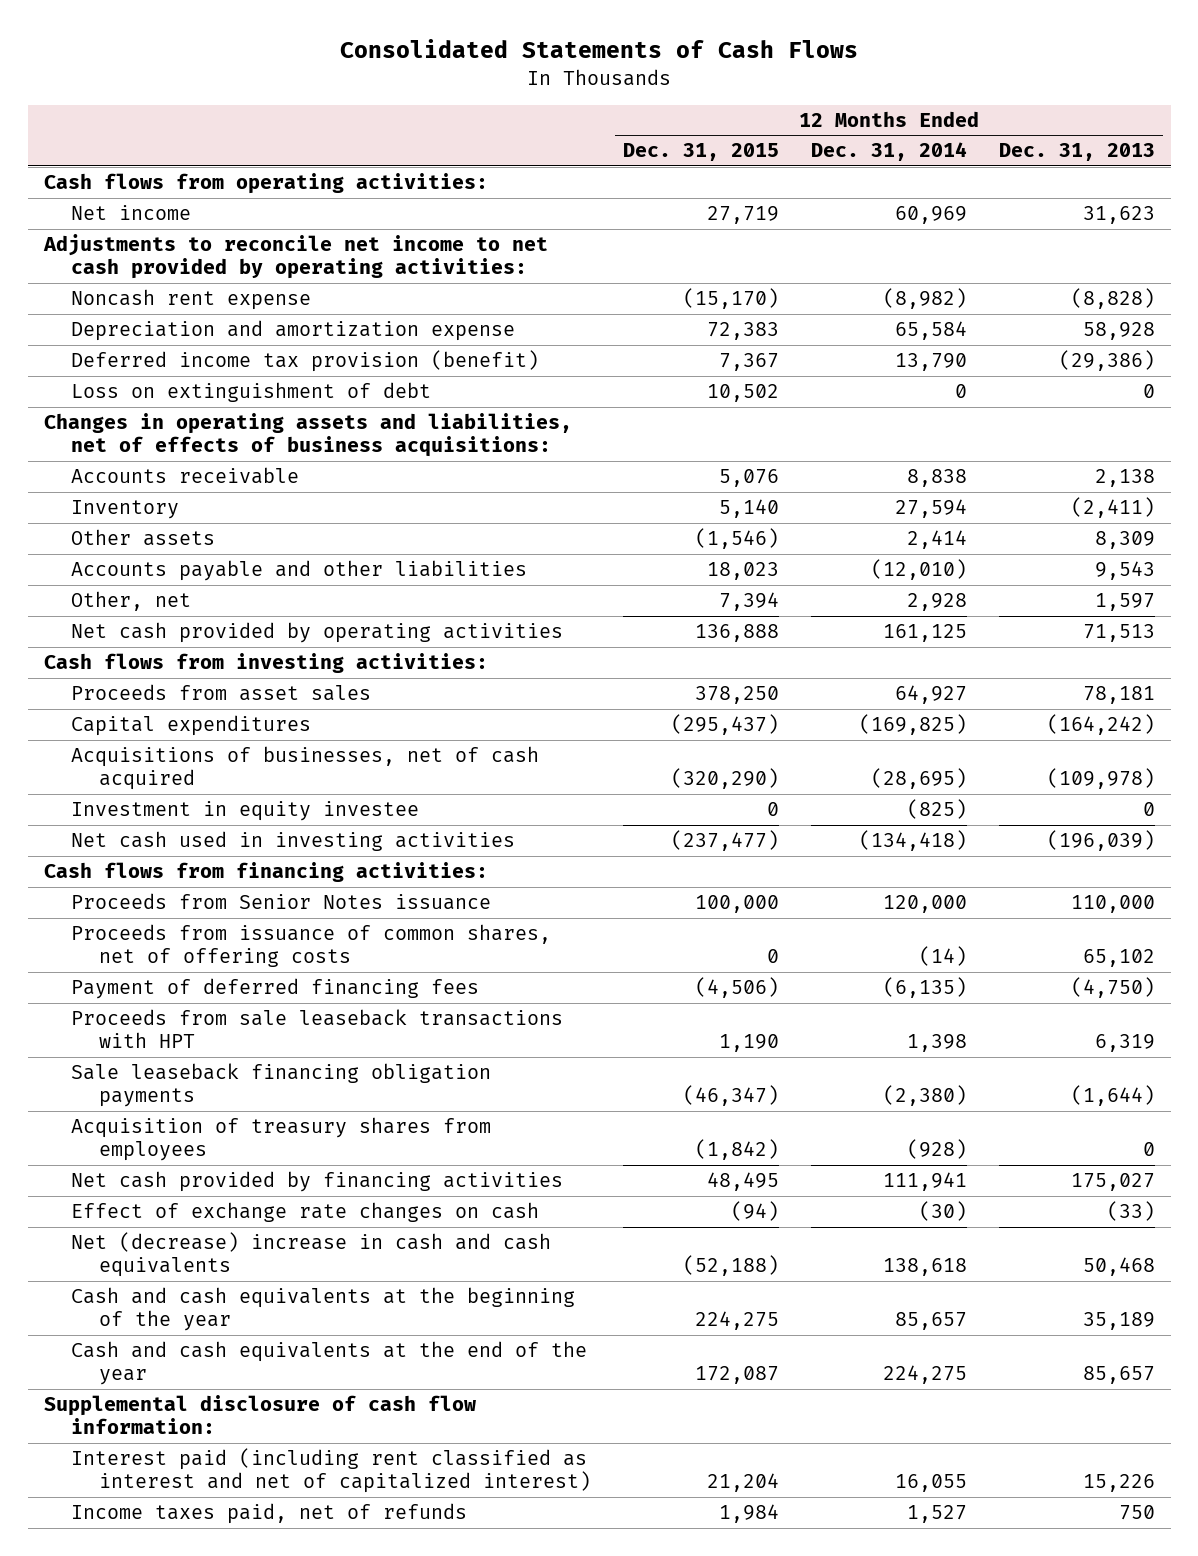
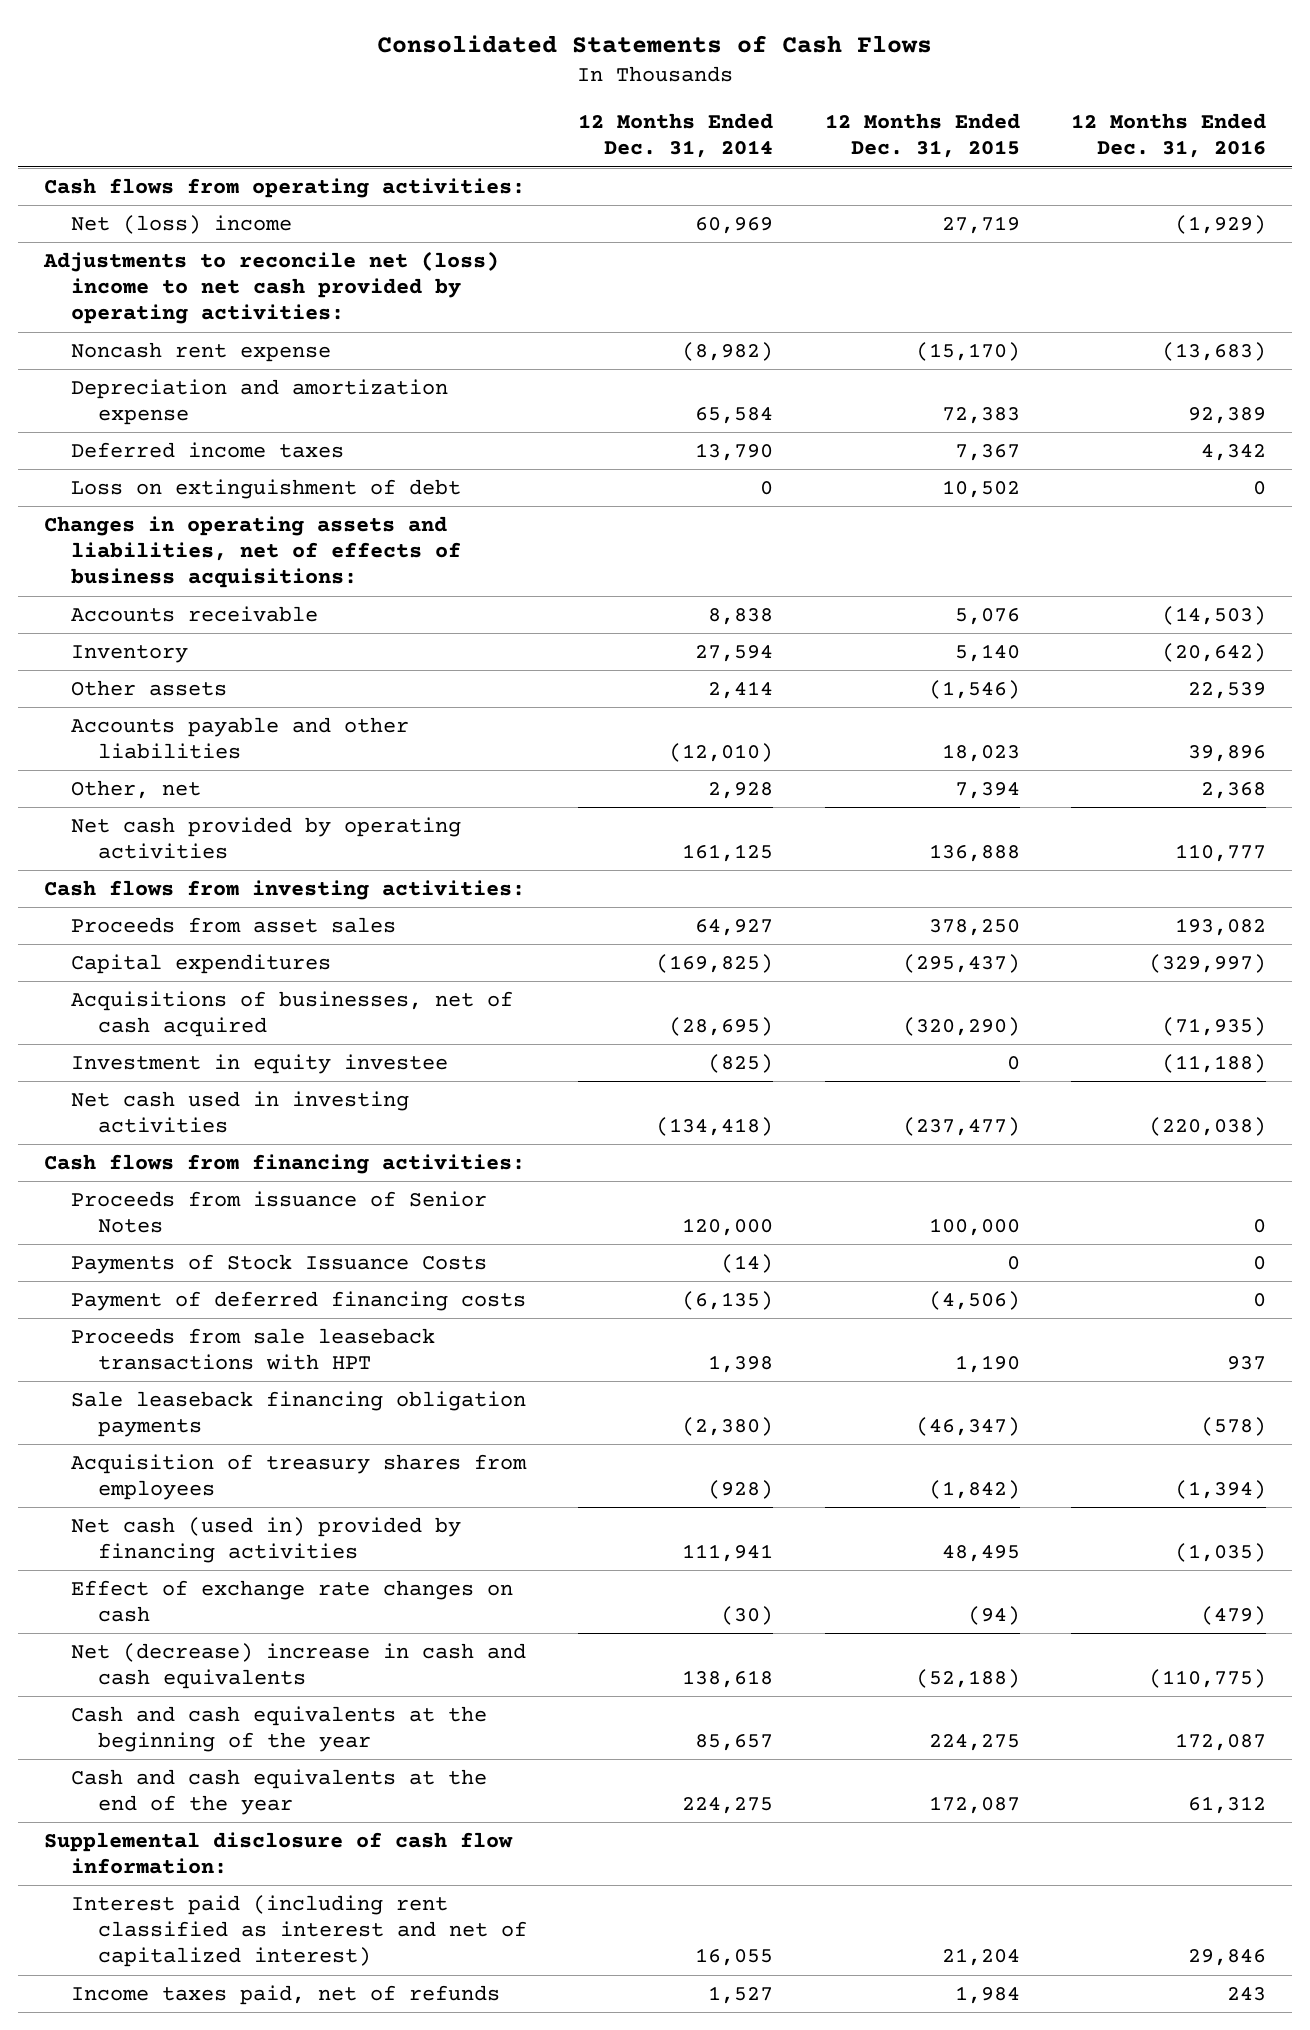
[998,143,1155,162] Dec. 31, 2013 -> none
none -> [1070,113,1266,159] 12 Months Ended Dec. 31, 2016
[71,205,192,221] Net income -> [71,215,293,235] Net (loss) income
[42,234,548,280] Adjustments to reconcile net income to net cash provided by operating activities: -> [42,251,499,325] Adjustments to reconcile net (loss) income to net cash provided by operating activities:
[71,350,540,373] Deferred income tax provision (benefit) -> [71,442,345,459] Deferred income taxes
[71,924,552,968] Proceeds from issuance of common shares, net of offering costs -> none
[71,893,492,911] Proceeds from Senior Notes issuance -> [71,1191,488,1234] Proceeds from issuance of Senior Notes
none -> [71,1254,488,1275] Payments of Stock Issuance Costs
[71,978,480,1000] Payment of deferred financing fees -> [71,1291,527,1312] Payment of deferred financing costs
[71,1171,564,1193] Net cash provided by financing activities -> [71,1517,462,1564] Net cash (used in) provided by financing activities

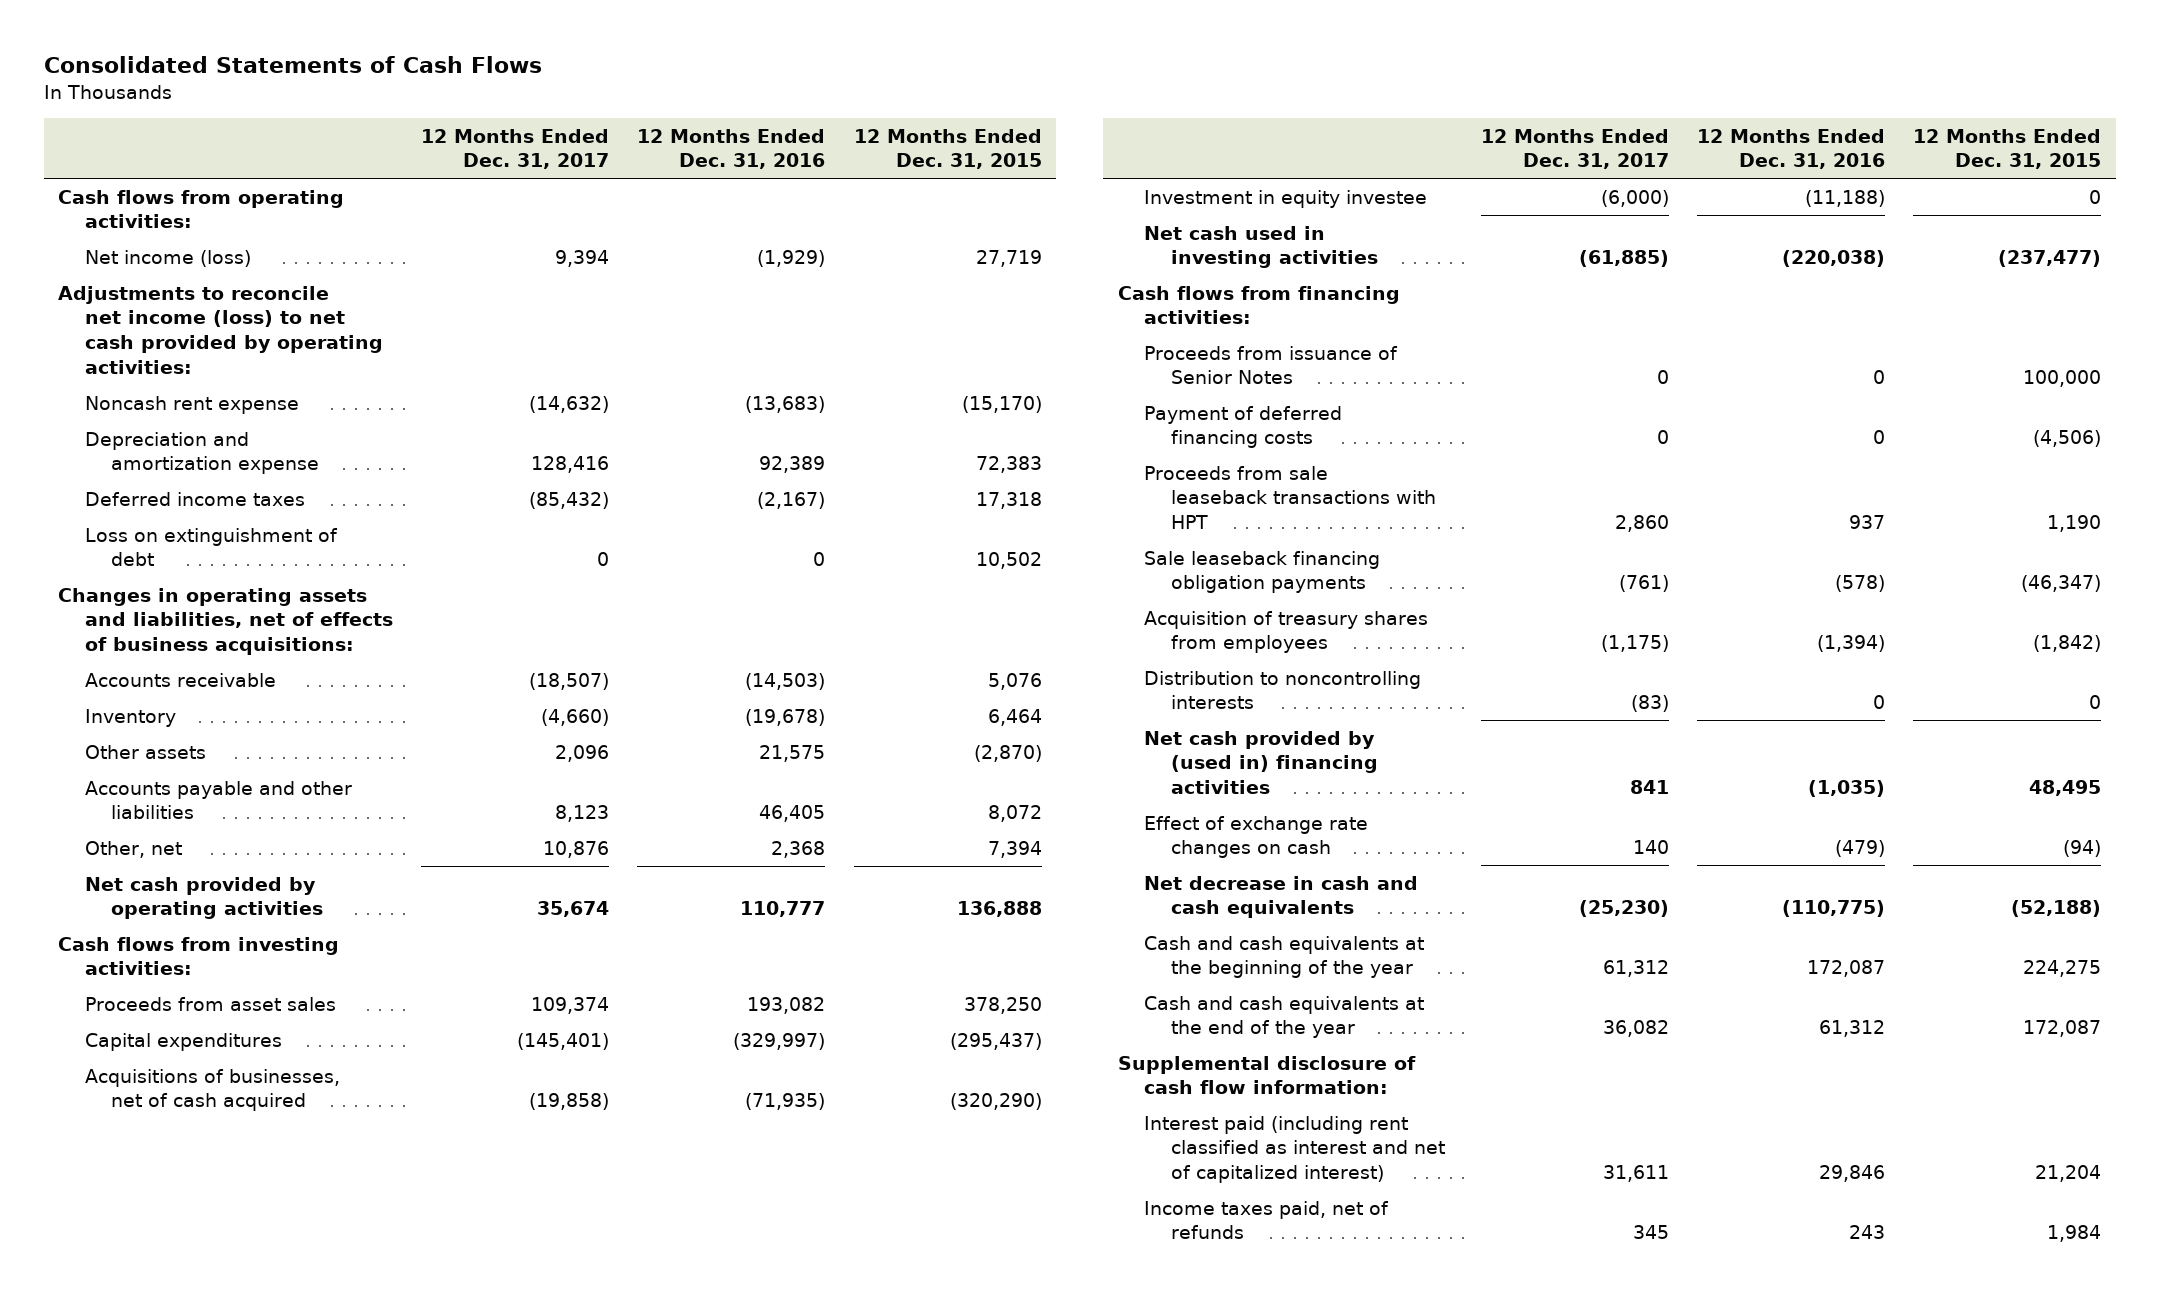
[578,113,774,159] 12 Months Ended Dec. 31, 2014 -> none
none -> [420,128,609,170] 12 Months Ended Dec. 31, 2017
[71,215,293,235] Net (loss) income -> [84,249,251,267] Net income (loss)
[42,251,499,325] Adjustments to reconcile net (loss) income to net cash provided by operating activities: -> [57,285,383,374] Adjustments to reconcile net income (loss) to net cash provided by operating activities:
[954,444,1020,462] 7,367 -> [975,491,1042,509] 17,318
[1200,444,1266,462] 4,342 -> [757,491,826,509] (2,167)
[954,644,1020,663] 5,140 -> [987,708,1042,726] 6,464
[1161,643,1266,663] (20,642) -> [745,708,826,726] (19,678)
[928,680,1020,700] (1,546) -> [973,744,1042,762] (2,870)
[1187,682,1266,700] 22,539 -> [759,744,826,762] 21,575
[941,744,1020,763] 18,023 -> [987,805,1042,823] 8,072
[1187,745,1266,763] 39,896 -> [759,805,826,823] 46,405
[71,1254,488,1275] Payments of Stock Issuance Costs -> none
none -> [1144,670,1422,710] Distribution to noncontrolling interests
[71,1517,462,1564] Net cash (used in) provided by financing activities -> [1144,730,1379,795] Net cash provided by (used in) financing activities
[71,1643,527,1690] Net (decrease) increase in cash and cash equivalents -> [1144,875,1419,919] Net decrease in cash and cash equivalents

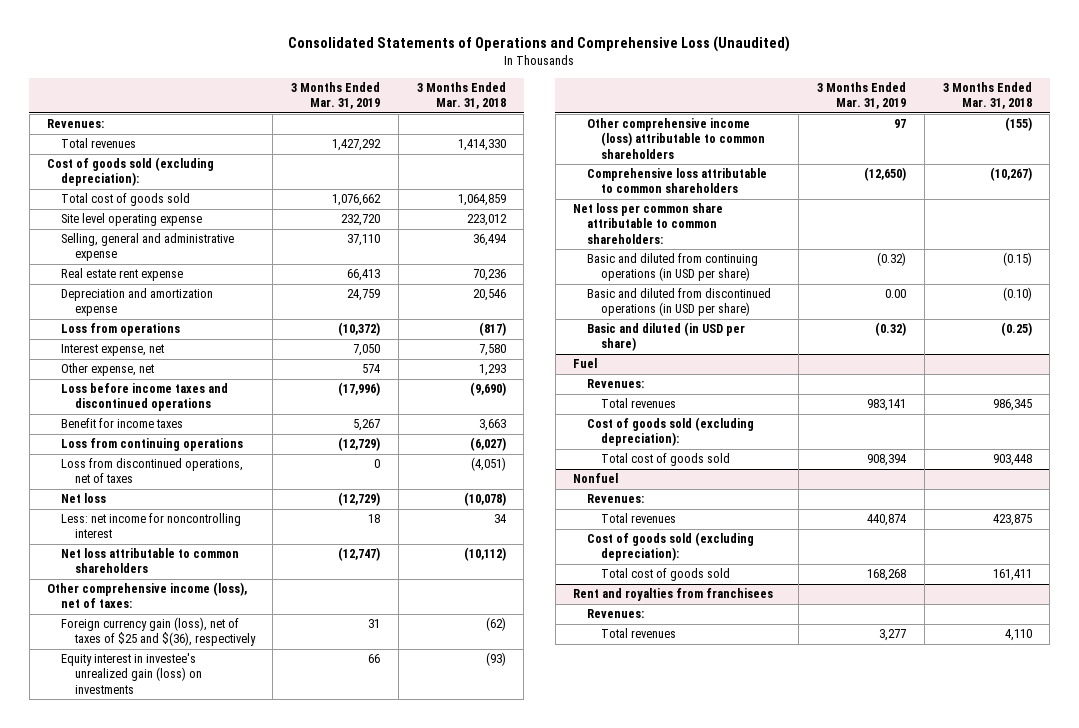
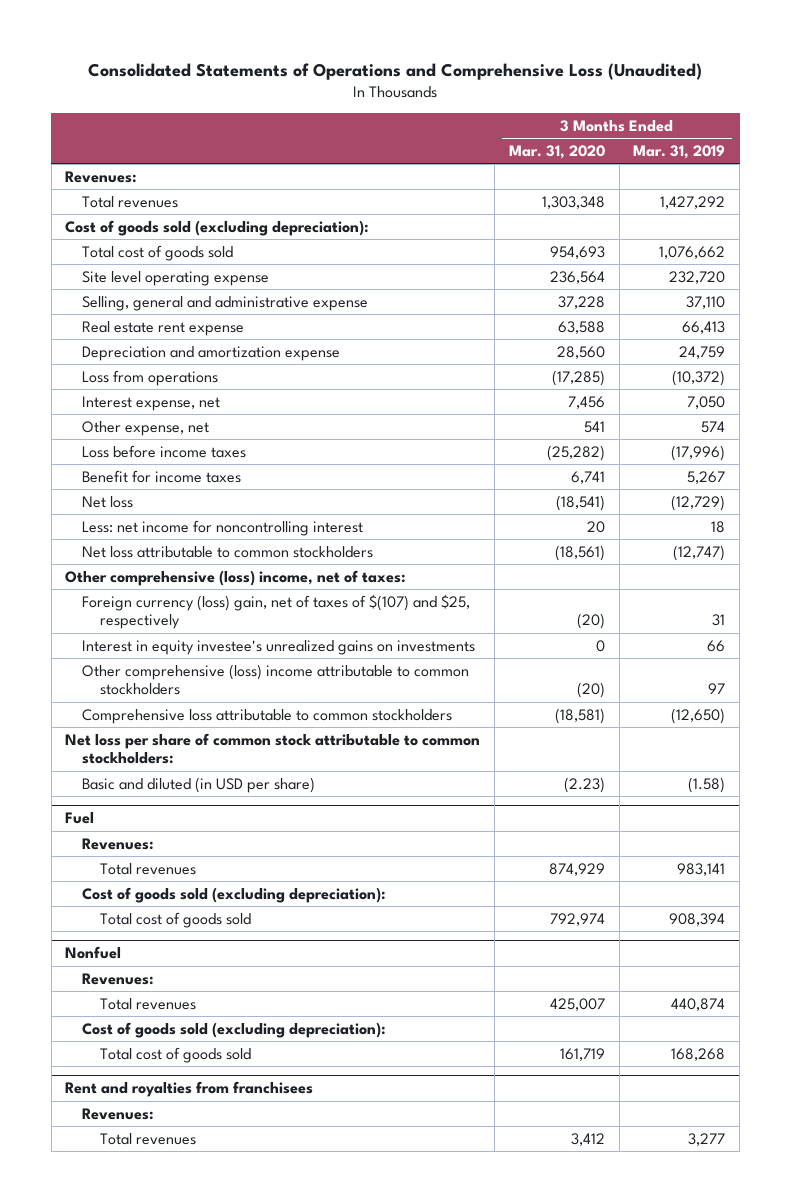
[416,82,506,110] 3 Months Ended Mar. 31, 2018 -> none
none -> [508,144,605,159] Mar. 31, 2020
[60,383,228,412] Loss before income taxes and discontinued operations -> [82,444,247,458] Loss before income taxes
[60,438,243,452] Loss from continuing operations -> none
[60,458,243,484] Loss from discontinued operations, net of taxes -> none
[587,253,759,282] Basic and diluted from continuing operations (in USD per share) -> none
[587,288,772,317] Basic and diluted from discontinued operations (in USD per share) -> none
[60,548,239,574] Net loss attributable to common shareholders -> [82,545,374,558] Net loss attributable to common stockholders
[47,582,248,609] Other comprehensive income (loss), net of taxes: -> [65,569,407,586] Other comprehensive (loss) income, net of taxes:
[60,617,256,647] Foreign currency gain (loss), net of taxes of $25 and $(36), respectively -> [82,593,471,630] Foreign currency (loss) gain, net of taxes of $(107) and $25, respectively
[60,653,202,694] Equity interest in investee's unrealized gain (loss) on investments -> [82,639,476,655] Interest in equity investee's unrealized gains on investments
[587,118,765,159] Other comprehensive income (loss) attributable to common shareholders -> [82,663,470,696] Other comprehensive (loss) income attributable to common stockholders
[587,168,768,194] Comprehensive loss attributable to common shareholders -> [82,708,453,724] Comprehensive loss attributable to common stockholders
[573,203,724,244] Net loss per common share attributable to common shareholders: -> [65,732,481,765] Net loss per share of common stock attributable to common stockholders:
[875,322,907,337] (0.32) -> [688,776,726,793] (1.58)

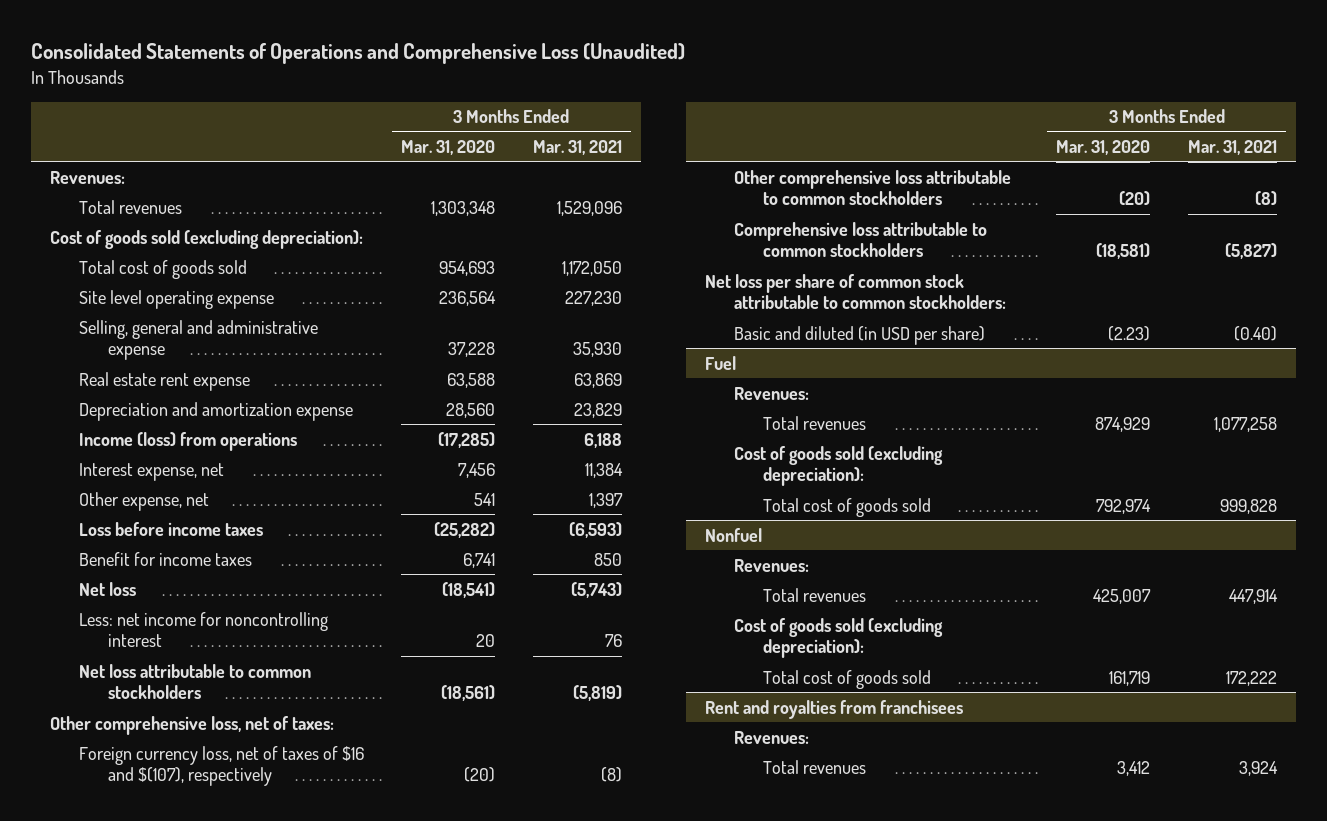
[633,144,726,159] Mar. 31, 2019 -> none
none -> [532,140,622,156] Mar. 31, 2021
[82,369,219,386] Loss from operations -> [78,431,297,451] Income (loss) from operations
[82,639,476,655] Interest in equity investee's unrealized gains on investments -> none
[65,569,407,586] Other comprehensive (loss) income, net of taxes: -> [49,715,334,735] Other comprehensive loss, net of taxes:
[82,593,471,630] Foreign currency (loss) gain, net of taxes of $(107) and $25, respectively -> [78,745,364,787] Foreign currency loss, net of taxes of $16 and $(107), respectively
[82,663,470,696] Other comprehensive (loss) income attributable to common stockholders -> [733,169,1011,206] Other comprehensive loss attributable to common stockholders

